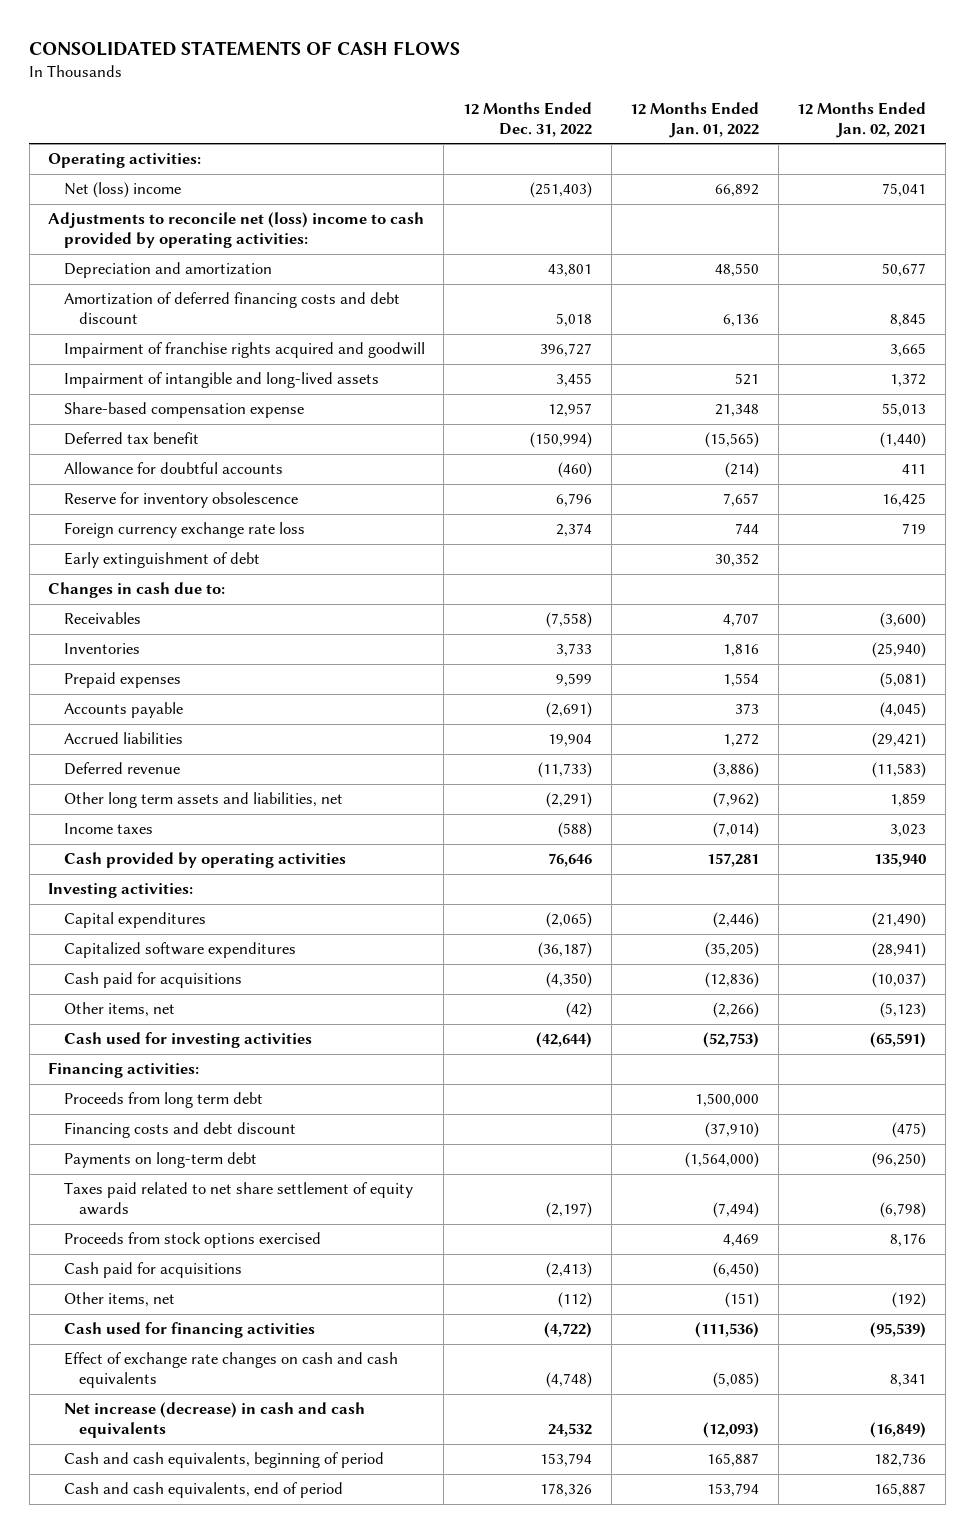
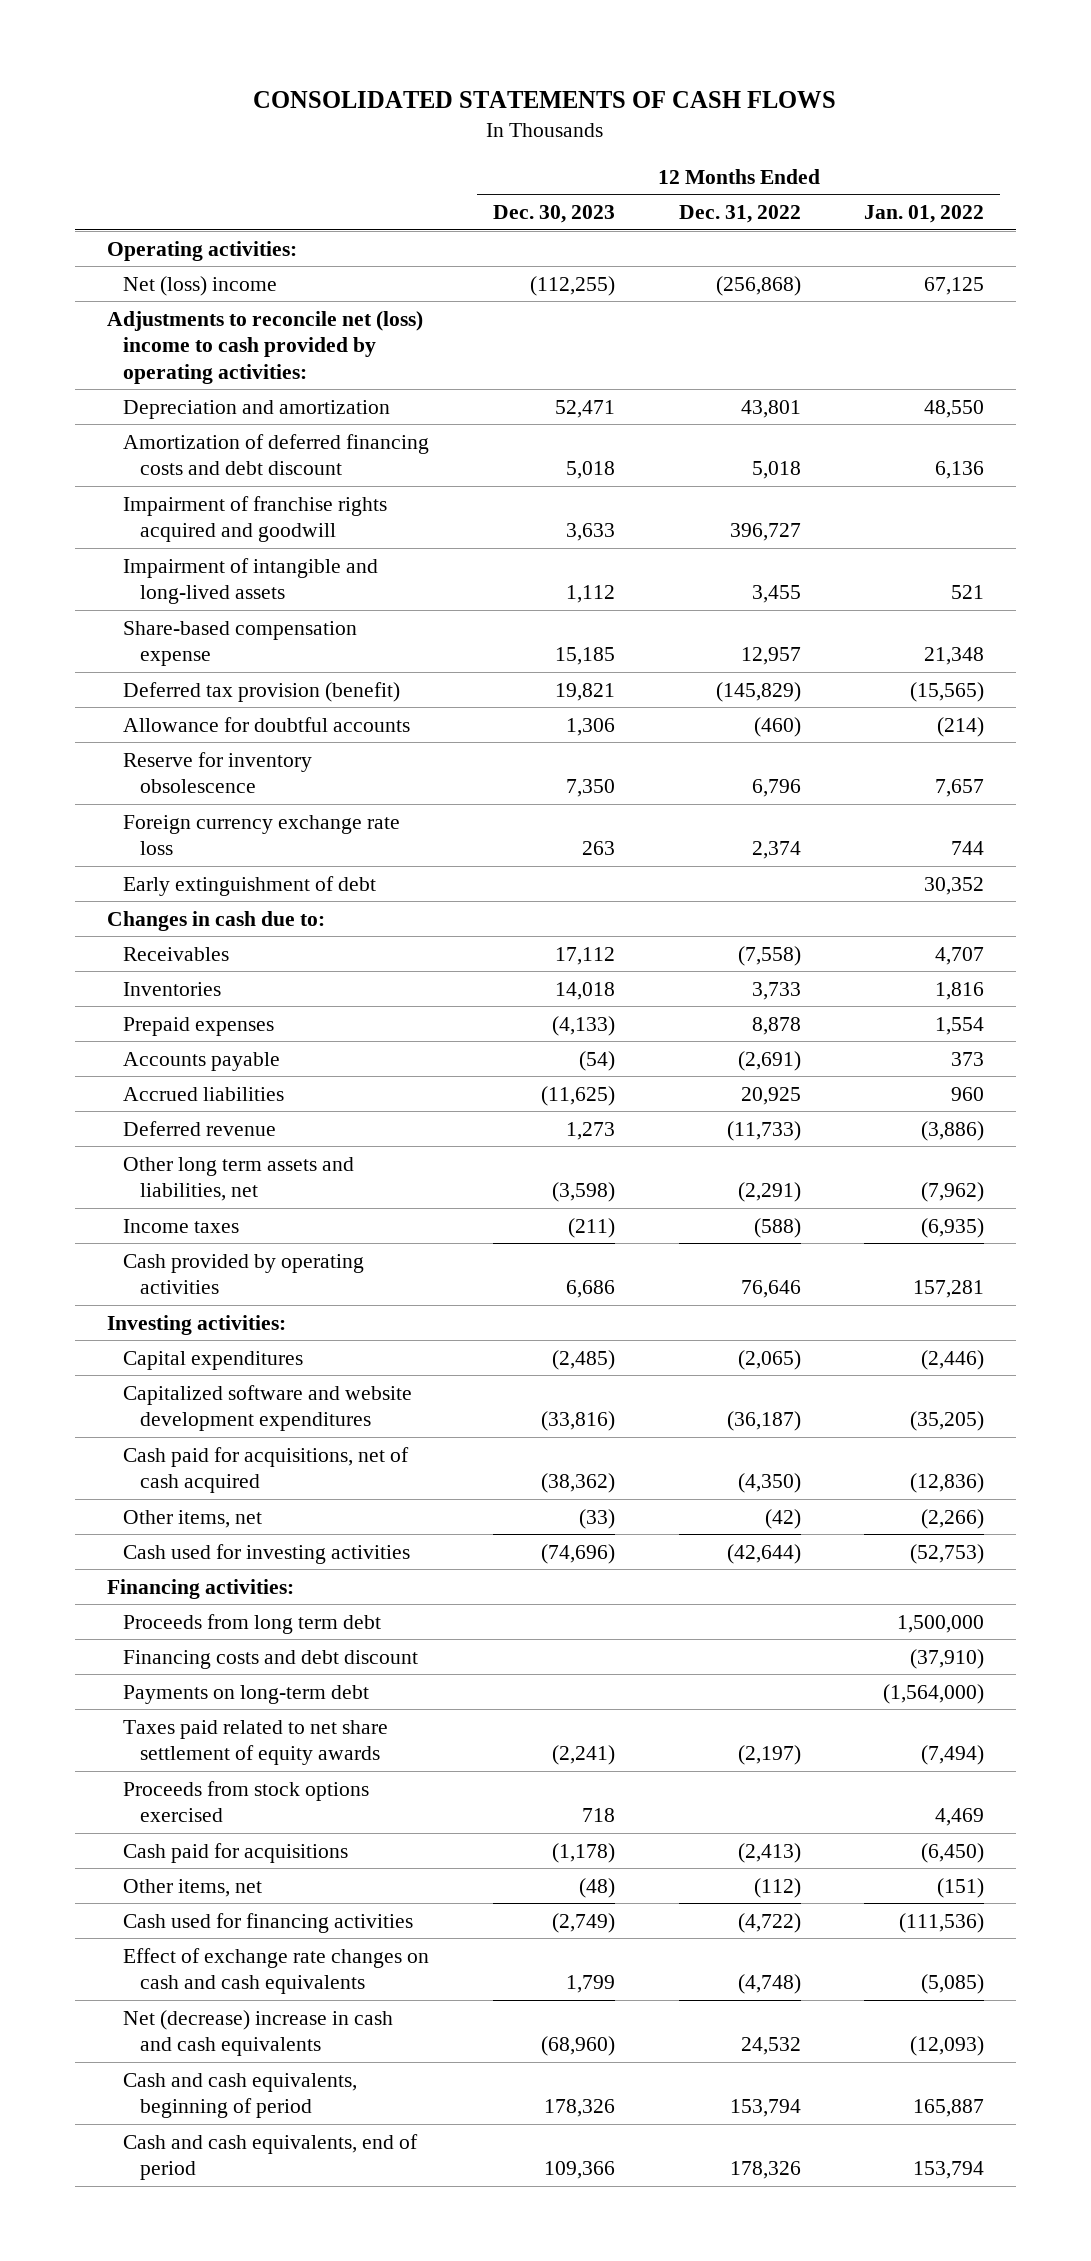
[797,101,927,138] 12 Months Ended Jan. 02, 2021 -> none
none -> [493,204,616,223] Dec. 30, 2023
[529,182,592,199] (251,403) -> [715,275,801,296] (256,868)
[715,184,760,198] 66,892 -> [924,276,985,295] 67,125
[63,432,199,446] Deferred tax benefit -> [123,681,401,702] Deferred tax provision (benefit)
[529,432,592,449] (150,994) -> [715,681,801,702] (145,829)
[555,673,592,688] 9,599 -> [751,1016,801,1035] 8,878
[547,734,592,748] 19,904 -> [740,1086,801,1105] 20,925
[723,733,760,748] 1,272 -> [951,1086,985,1101] 960
[713,822,760,839] (7,014) -> [921,1217,985,1238] (6,935)
[63,942,296,959] Capitalized software expenditures -> [123,1384,413,1432] Capitalized software and website development expenditures
[63,972,242,989] Cash paid for acquisitions -> [123,1446,410,1494] Cash paid for acquisitions, net of cash acquired
[63,1402,365,1439] Net increase (decrease) in cash and cash equivalents -> [123,2009,394,2057] Net (decrease) increase in cash and cash equivalents

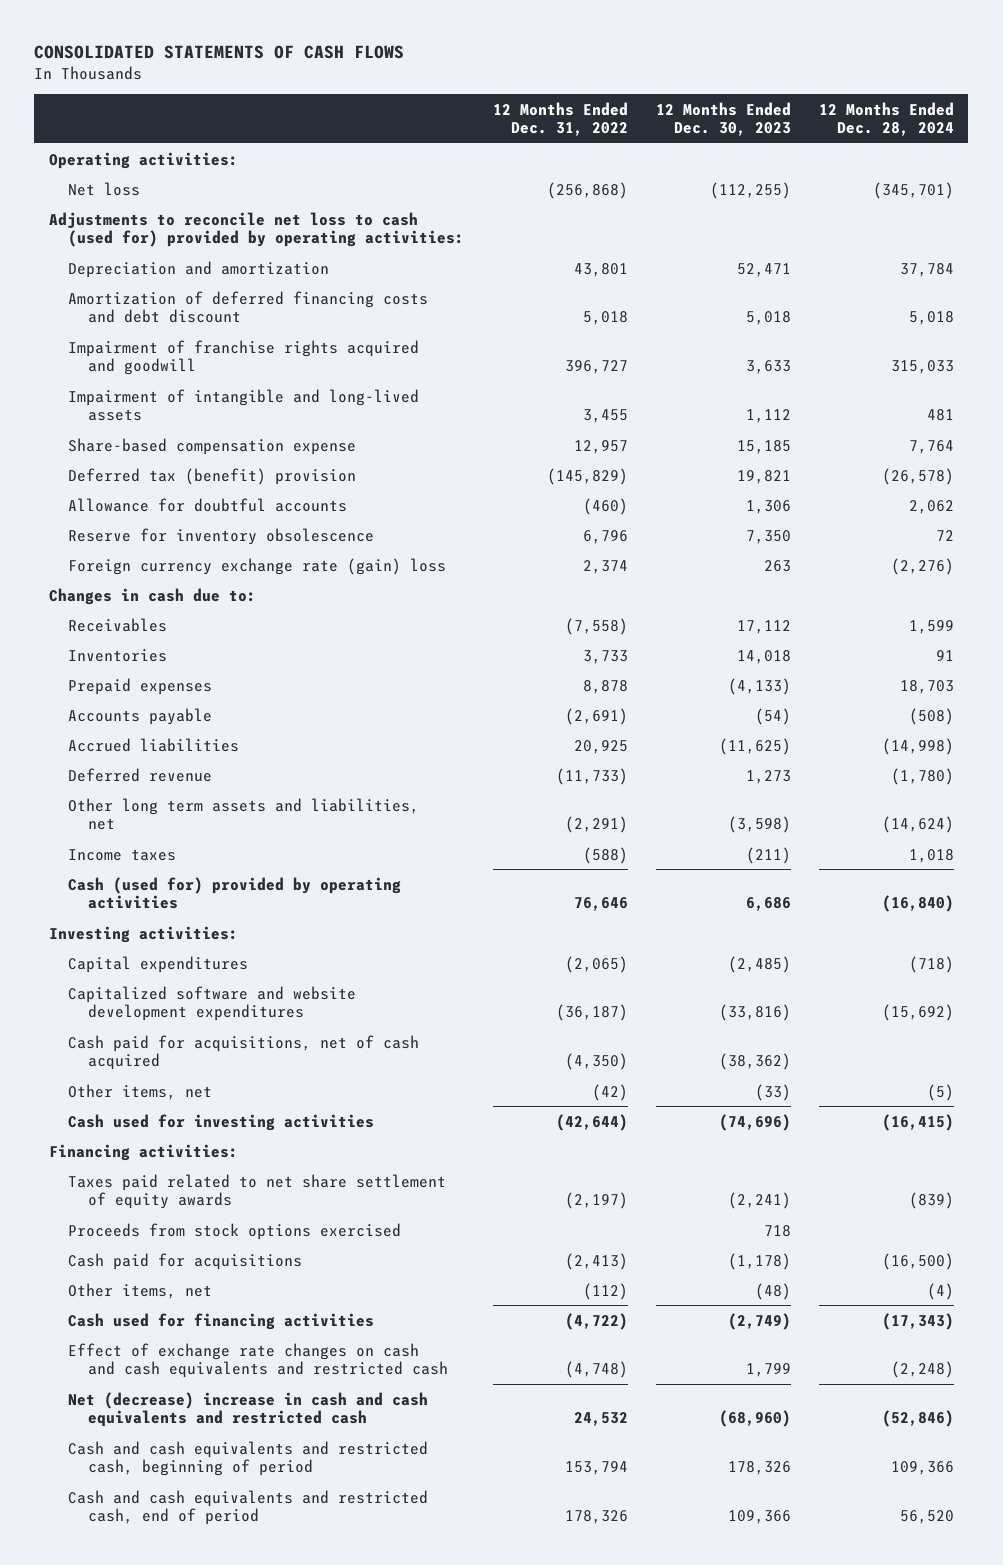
[864,204,985,223] Jan. 01, 2022 -> none
none -> [819,101,955,137] 12 Months Ended Dec. 28, 2024
[123,275,278,296] Net (loss) income -> [68,181,141,196] Net loss
[106,310,423,384] Adjustments to reconcile net (loss) income to cash provided by operating activities: -> [48,211,465,247] Adjustments to reconcile net loss to cash (used for) provided by operating activities:
[123,681,401,702] Deferred tax provision (benefit) -> [68,467,357,485] Deferred tax (benefit) provision
[123,875,377,896] Early extinguishment of debt -> none
[123,814,401,856] Foreign currency exchange rate loss -> [68,557,447,575] Foreign currency exchange rate (gain) loss
[123,1253,365,1295] Cash provided by operating activities -> [68,876,402,909] Cash (used for) provided by operating activities
[123,1613,382,1634] Proceeds from long term debt -> none
[123,1649,419,1669] Financing costs and debt discount -> none
[123,1684,370,1704] Payments on long-term debt -> none
[123,1947,430,1995] Effect of exchange rate changes on cash and cash equivalents -> [68,1342,449,1378] Effect of exchange rate changes on cash and cash equivalents and restricted cash
[123,2009,394,2057] Net (decrease) increase in cash and cash equivalents -> [68,1391,429,1427] Net (decrease) increase in cash and cash equivalents and restricted cash
[123,2072,358,2119] Cash and cash equivalents, beginning of period -> [68,1440,429,1476] Cash and cash equivalents and restricted cash, beginning of period
[123,2133,419,2181] Cash and cash equivalents, end of period -> [68,1489,429,1525] Cash and cash equivalents and restricted cash, end of period

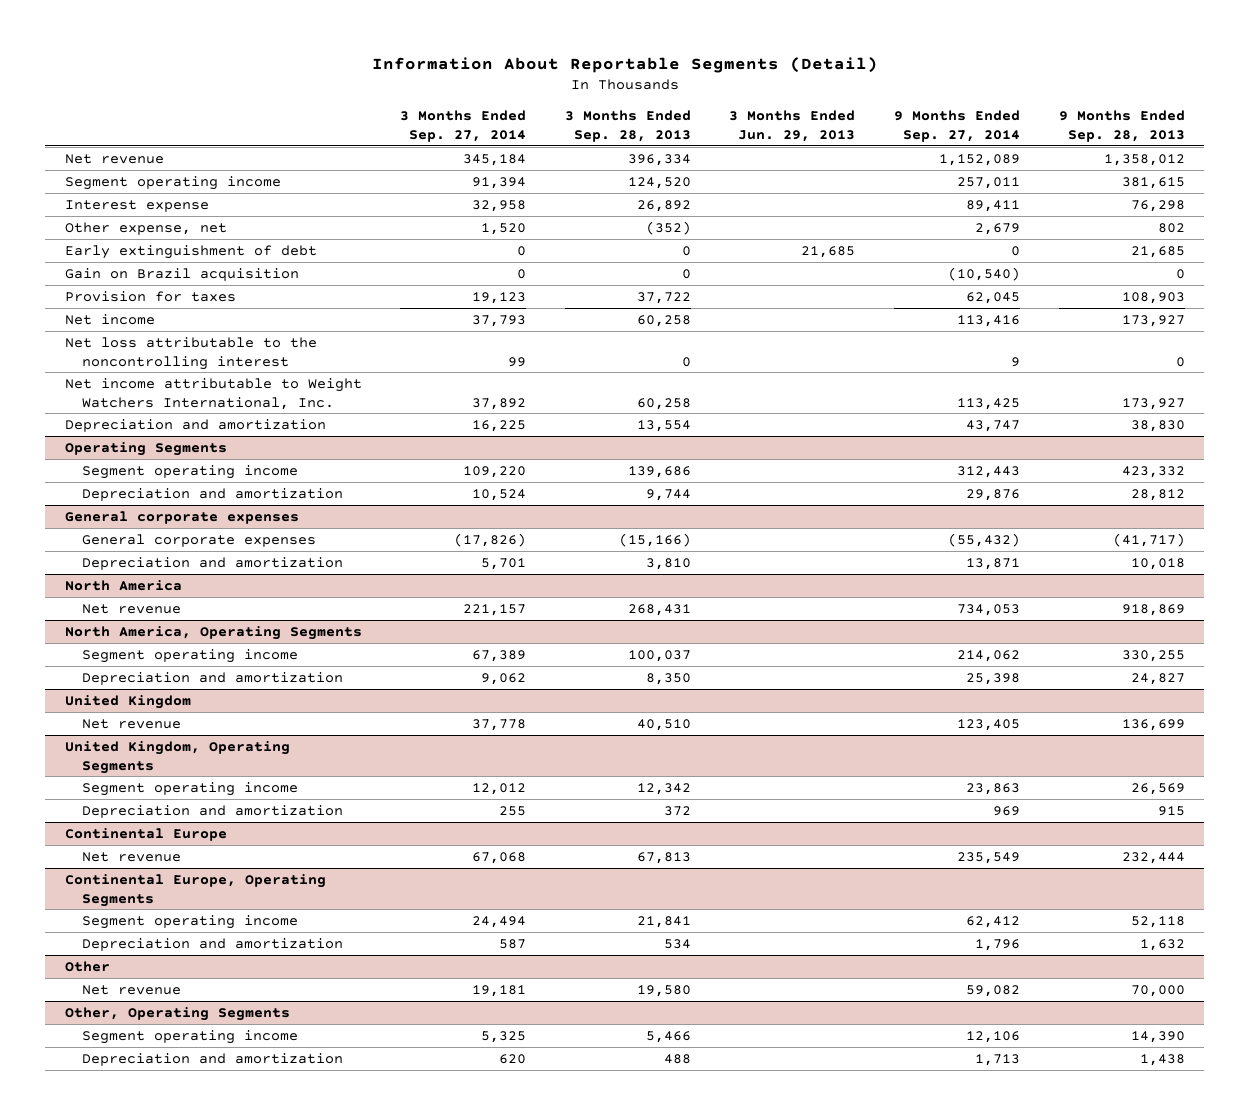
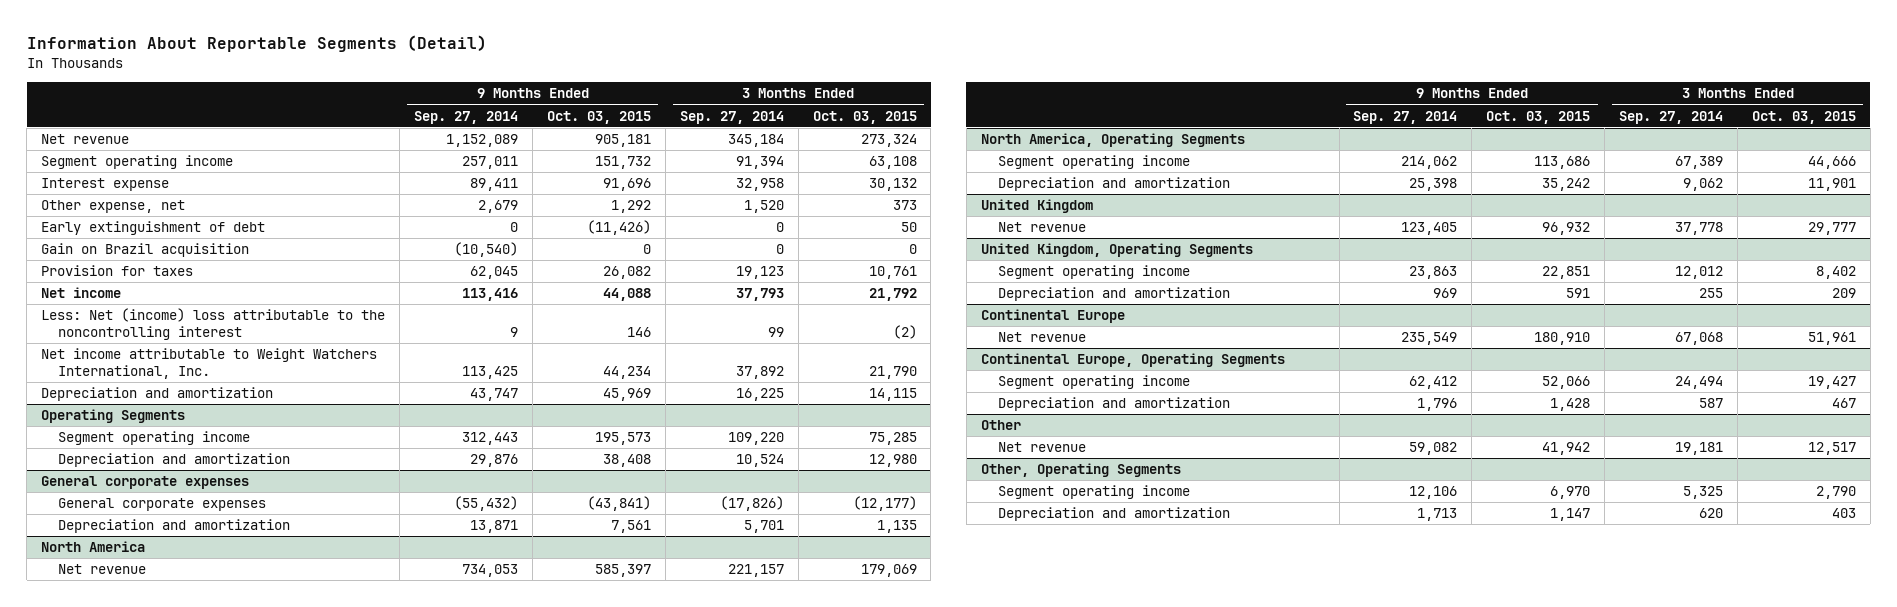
[564,110,691,143] 3 Months Ended Sep. 28, 2013 -> none
[729,110,856,143] 3 Months Ended Jun. 29, 2013 -> none
[1058,110,1185,143] 9 Months Ended Sep. 28, 2013 -> none
none -> [546,110,651,124] Oct. 03, 2015
none -> [812,110,917,124] Oct. 03, 2015
[64,336,317,370] Net loss attributable to the noncontrolling interest -> [41,308,386,341] Less: Net (income) loss attributable to the noncontrolling interest

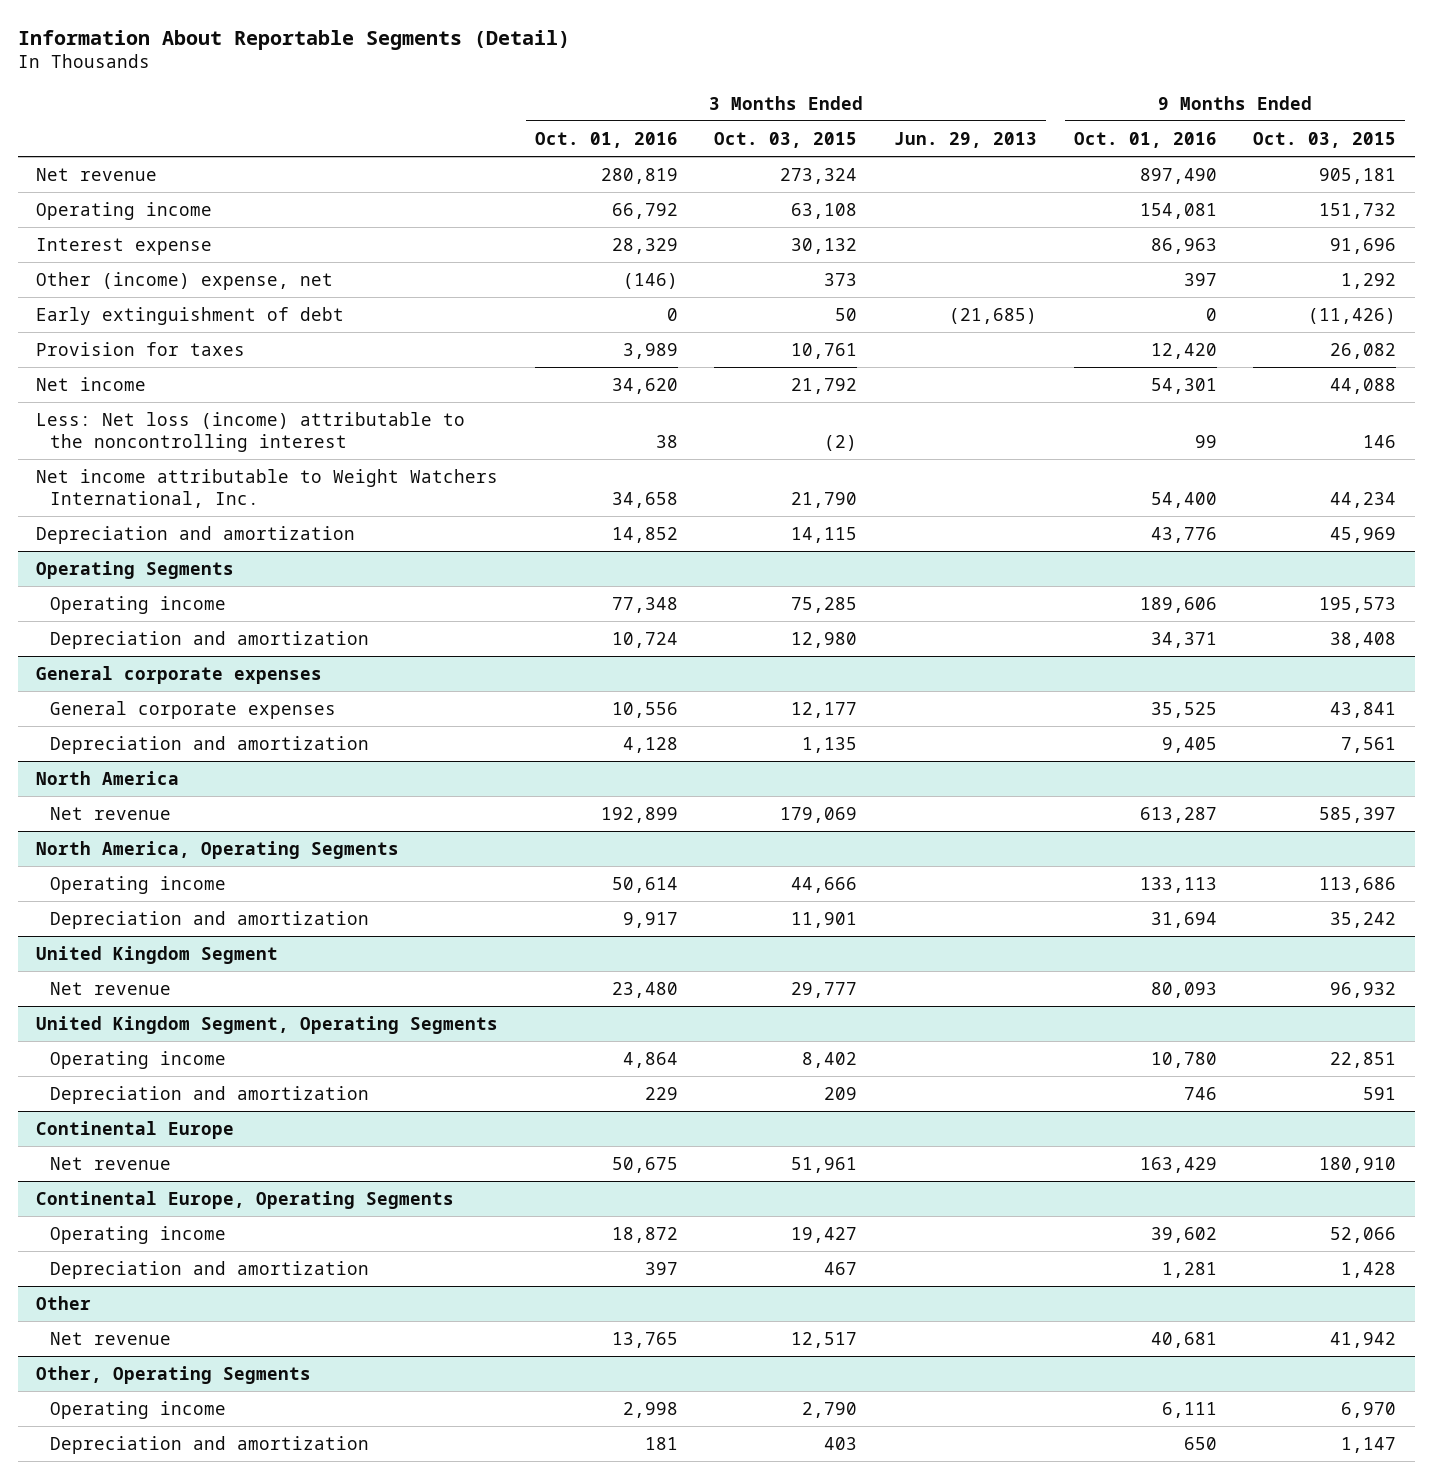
[414,110,519,124] Sep. 27, 2014 -> none
[679,110,784,124] Sep. 27, 2014 -> none
none -> [534,131,678,148] Oct. 01, 2016
none -> [894,131,1038,148] Jun. 29, 2013
none -> [1073,131,1217,148] Oct. 01, 2016
[41,155,234,170] Segment operating income -> [36,201,213,220] Operating income
[41,200,186,214] Other expense, net -> [36,271,334,290] Other (income) expense, net
[41,243,250,258] Gain on Brazil acquisition -> none
[41,308,386,341] Less: Net (income) loss attributable to the noncontrolling interest -> [36,411,466,452] Less: Net loss (income) attributable to the noncontrolling interest
[58,431,251,446] Segment operating income -> [49,595,226,614] Operating income
[586,496,651,512] (43,841) -> [1330,701,1397,718] 43,841
[852,496,917,512] (12,177) -> [791,701,858,718] 12,177
[997,155,1190,170] Segment operating income -> [49,875,226,894] Operating income
[980,199,1093,214] United Kingdom -> [36,945,279,964] United Kingdom Segment
[980,243,1253,258] United Kingdom, Operating Segments -> [36,1015,499,1034] United Kingdom Segment, Operating Segments
[997,265,1190,280] Segment operating income -> [49,1050,226,1069] Operating income
[997,375,1190,390] Segment operating income -> [49,1225,226,1244] Operating income
[997,485,1190,500] Segment operating income -> [49,1400,226,1419] Operating income

